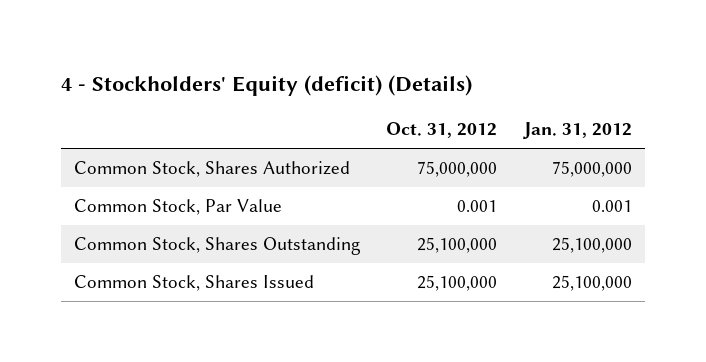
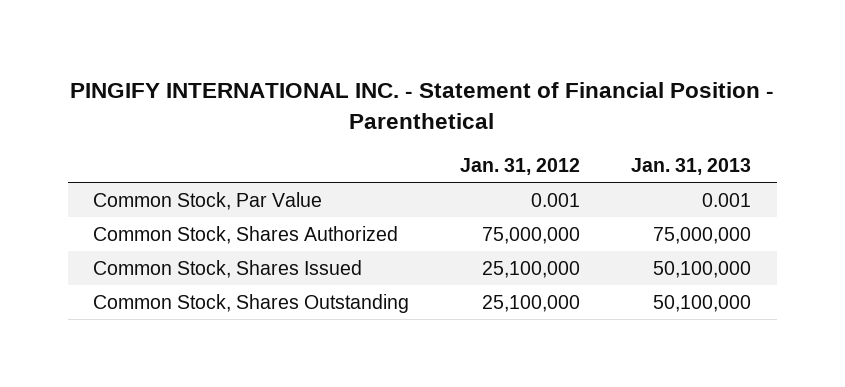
[61,74,473,96] 4 - Stockholders' Equity (deficit) (Details) -> [70,82,775,130] PINGIFY INTERNATIONAL INC. - Statement of Financial Position - Parenthetical
[386,122,498,139] Oct. 31, 2012 -> none
none -> [631,158,752,176] Jan. 31, 2013
[74,161,351,178] Common Stock, Shares Authorized -> [93,225,399,244] Common Stock, Shares Authorized
[74,237,361,256] Common Stock, Shares Outstanding -> [93,293,410,313] Common Stock, Shares Outstanding

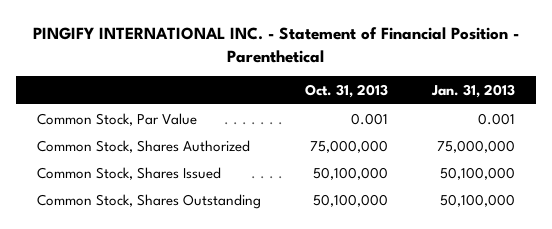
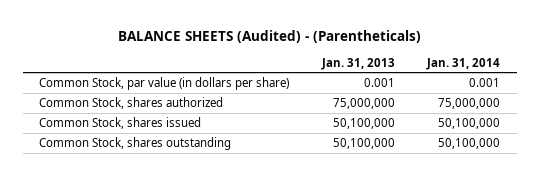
[32,26,519,63] PINGIFY INTERNATIONAL INC. - Statement of Financial Position - Parenthetical -> [117,29,421,43] BALANCE SHEETS (Audited) - (Parentheticals)
[304,83,388,98] Oct. 31, 2013 -> none
none -> [426,57,501,70] Jan. 31, 2014
[37,112,198,126] Common Stock, Par Value -> [38,77,289,91] Common Stock, par value (in dollars per share)
[37,139,251,153] Common Stock, Shares Authorized -> [38,97,223,110] Common Stock, shares authorized
[37,166,222,180] Common Stock, Shares Issued -> [38,117,201,130] Common Stock, shares issued
[37,193,262,209] Common Stock, Shares Outstanding -> [38,137,231,151] Common Stock, shares outstanding

